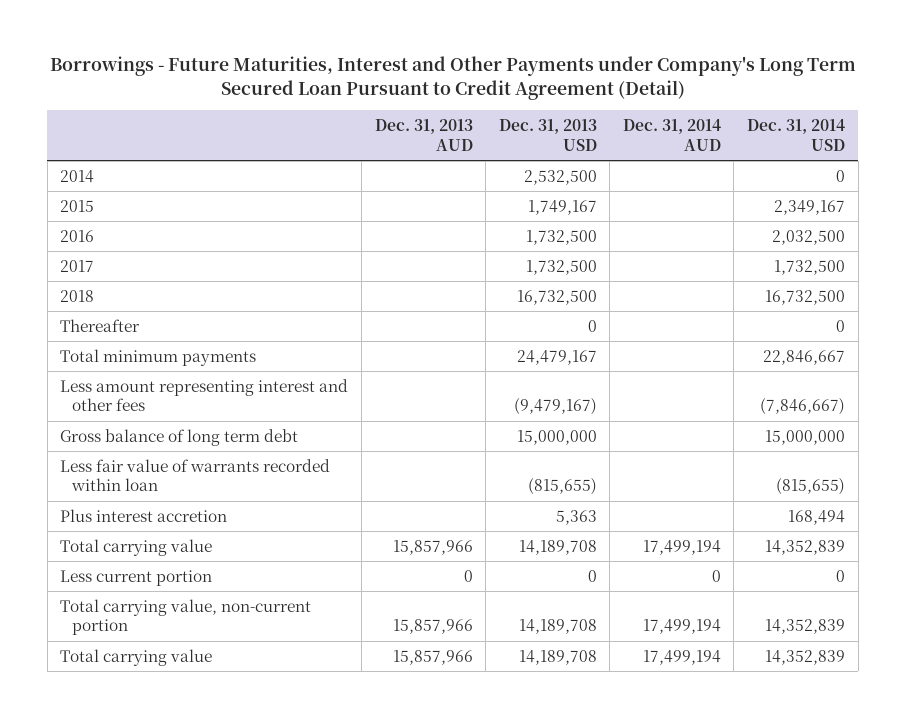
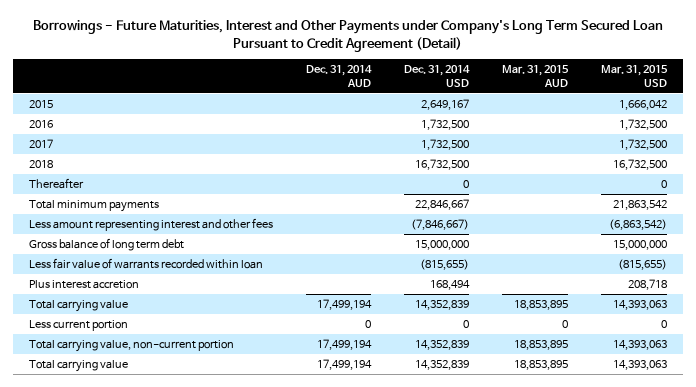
[374,119,473,151] Dec. 31, 2013 AUD -> none
[498,119,597,151] Dec. 31, 2013 USD -> none
none -> [501,64,569,88] Mar. 31, 2015 AUD
none -> [600,64,668,88] Mar. 31, 2015 USD
[60,169,95,183] 2014 -> none
[774,199,846,215] 2,349,167 -> [420,98,469,110] 2,649,167
[772,229,846,245] 2,032,500 -> [420,118,469,130] 1,732,500

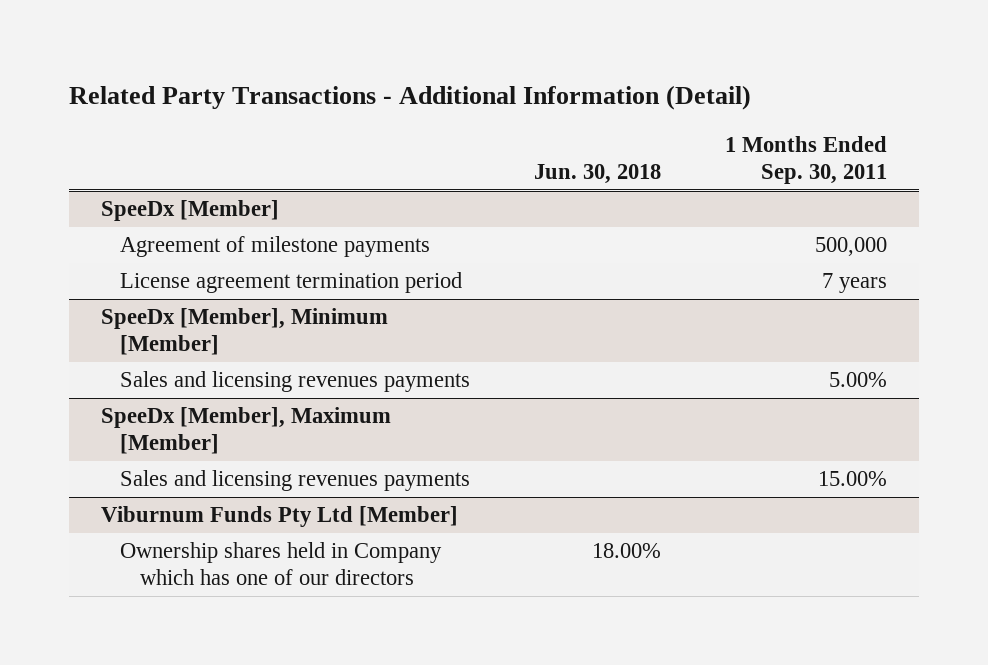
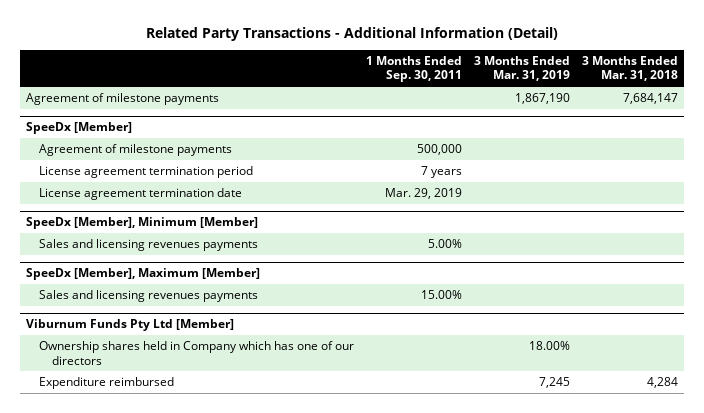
[534,163,662,184] Jun. 30, 2018 -> none
none -> [473,55,570,82] 3 Months Ended Mar. 31, 2019
none -> [581,55,678,82] 3 Months Ended Mar. 31, 2018
none -> [26,92,220,105] Agreement of milestone payments
none -> [38,187,242,200] License agreement termination date
none -> [38,376,174,389] Expenditure reimbursed

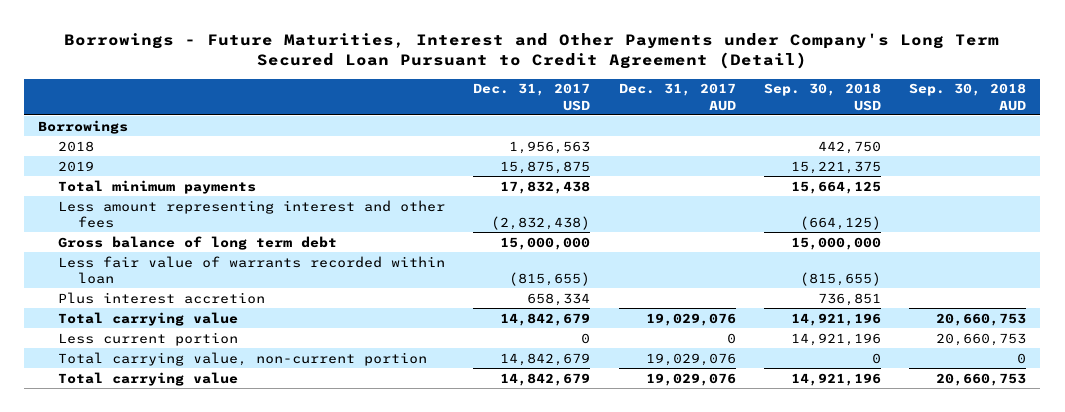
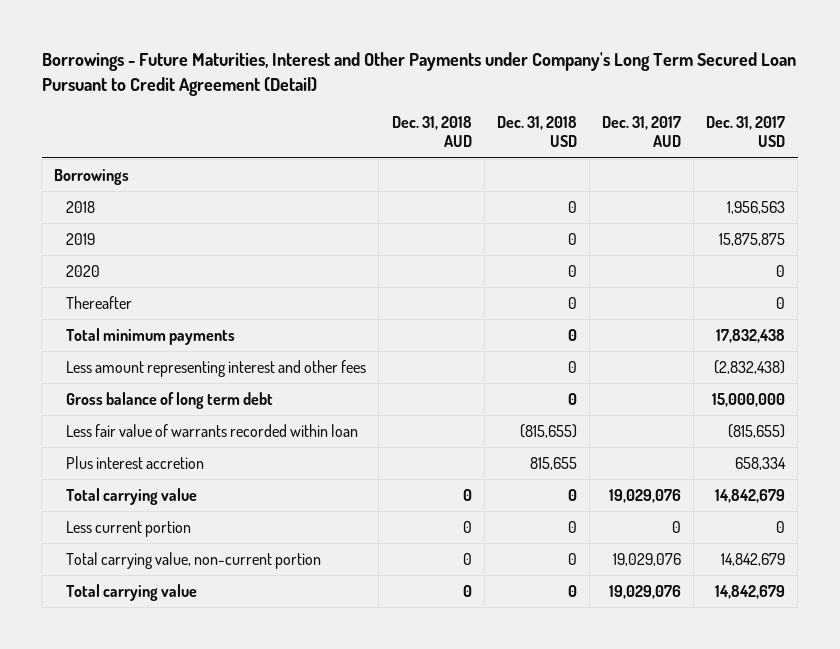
[763,83,881,111] Sep. 30, 2018 USD -> none
[909,83,1027,111] Sep. 30, 2018 AUD -> none
none -> [391,116,472,148] Dec. 31, 2018 AUD
none -> [496,116,577,148] Dec. 31, 2018 USD
none -> [66,264,101,277] 2020
none -> [66,295,133,309] Thereafter

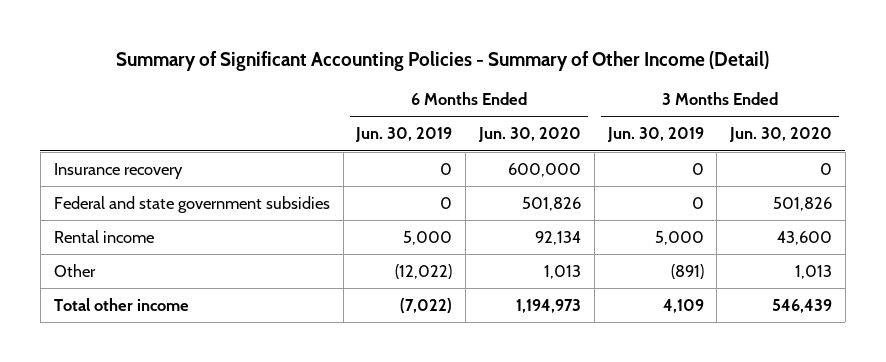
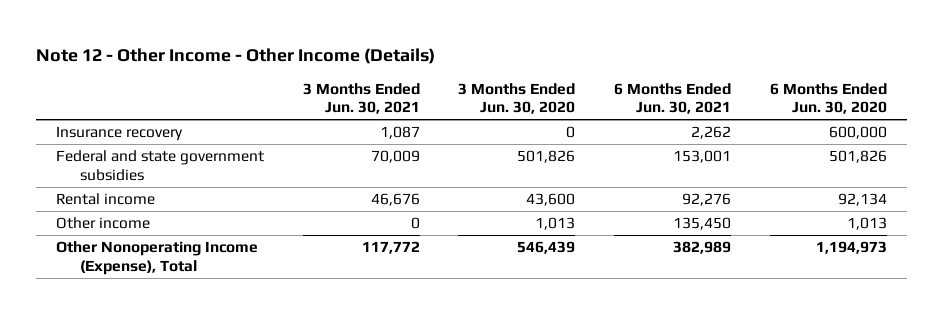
[115,50,769,71] Summary of Significant Accounting Policies - Summary of Other Income (Detail) -> [36,47,436,64] Note 12 - Other Income - Other Income (Details)
[355,127,453,143] Jun. 30, 2019 -> none
[606,127,704,143] Jun. 30, 2019 -> none
none -> [302,82,420,115] 3 Months Ended Jun. 30, 2021
none -> [614,82,732,115] 6 Months Ended Jun. 30, 2021
[53,263,96,277] Other -> [55,217,150,230] Other income
[53,297,189,311] Total other income -> [55,241,258,275] Other Nonoperating Income (Expense), Total

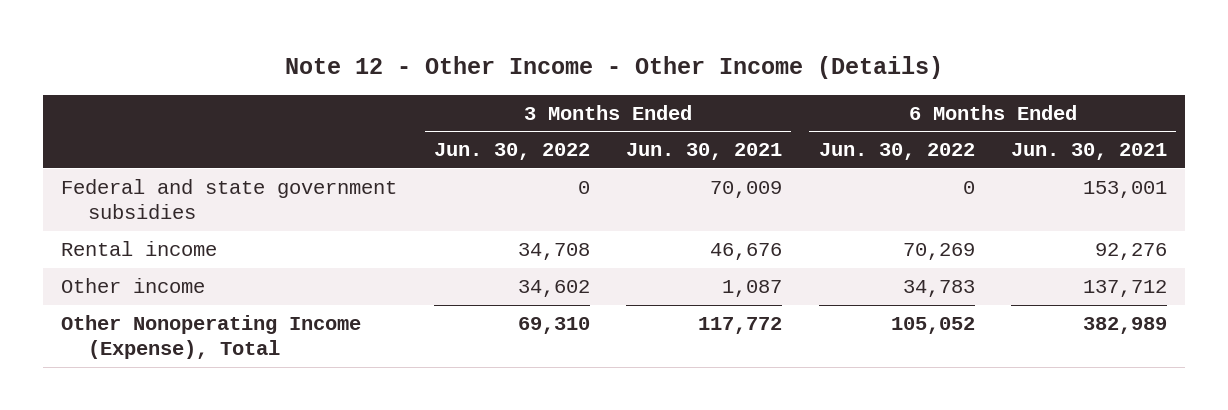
[458,82,576,115] 3 Months Ended Jun. 30, 2020 -> none
[770,82,888,115] 6 Months Ended Jun. 30, 2020 -> none
none -> [433,143,590,161] Jun. 30, 2022
none -> [818,143,975,161] Jun. 30, 2022
[55,126,183,142] Insurance recovery -> none
[410,217,420,230] 0 -> [722,280,783,298] 1,087
[673,217,732,231] 135,450 -> [1083,280,1168,298] 137,712

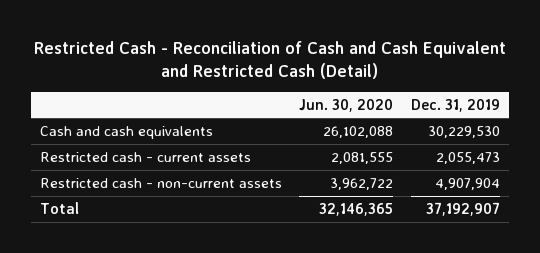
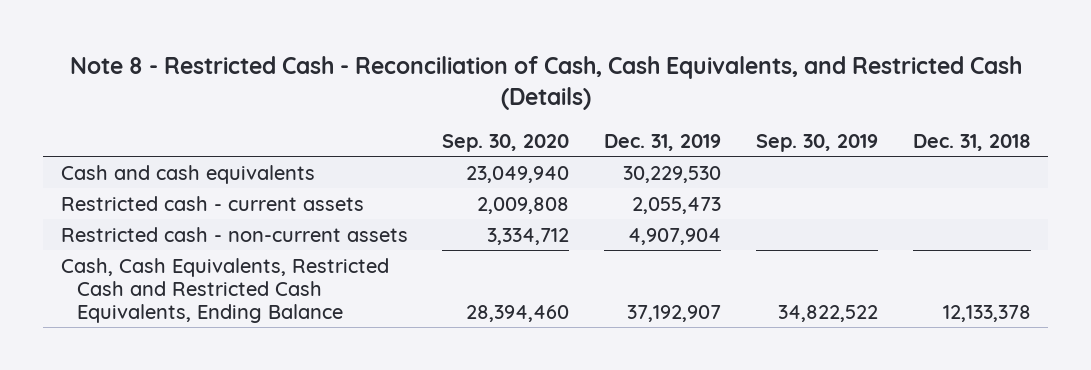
[33,40,506,79] Restricted Cash - Reconciliation of Cash and Cash Equivalent and Restricted Cash (Detail) -> [69,56,1022,111] Note 8 - Restricted Cash - Reconciliation of Cash, Cash Equivalents, and Restricted Cash (Details)
[299,98,394,112] Jun. 30, 2020 -> none
none -> [442,133,570,152] Sep. 30, 2020
none -> [755,133,878,152] Sep. 30, 2019
none -> [912,133,1031,151] Dec. 31, 2018
[39,201,79,214] Total -> [60,257,389,323] Cash, Cash Equivalents, Restricted Cash and Restricted Cash Equivalents, Ending Balance

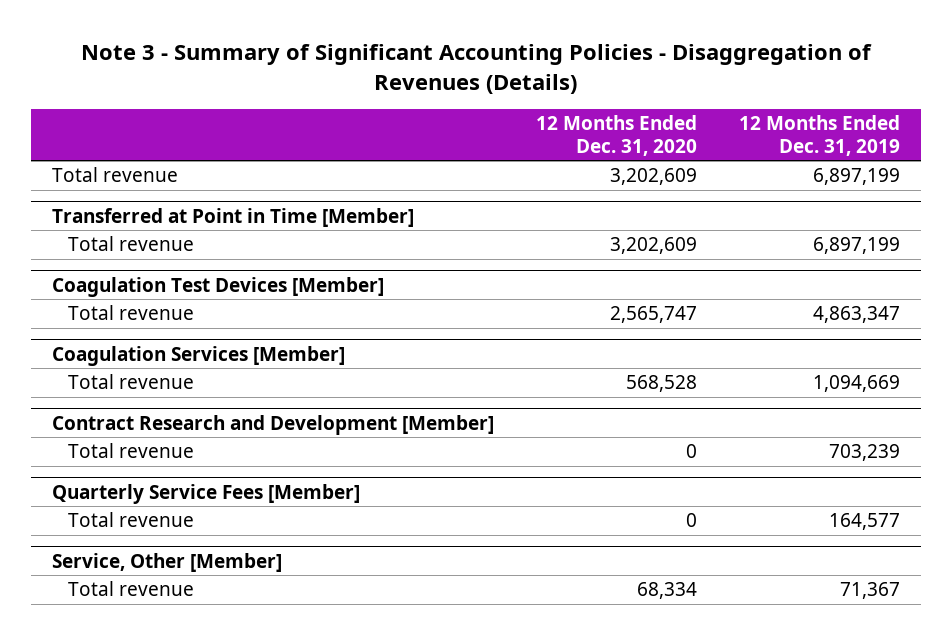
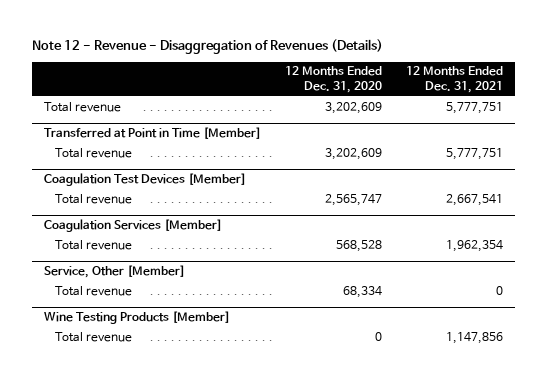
[80,44,872,94] Note 3 - Summary of Significant Accounting Policies - Disaggregation of Revenues (Details) -> [32,39,384,55] Note 12 - Revenue - Disaggregation of Revenues (Details)
[738,114,900,156] 12 Months Ended Dec. 31, 2019 -> none
none -> [405,66,503,94] 12 Months Ended Dec. 31, 2021
[51,414,494,435] Contract Research and Development [Member] -> none
[68,443,195,459] Total revenue -> none
[51,483,360,504] Quarterly Service Fees [Member] -> none
[68,512,195,528] Total revenue -> none
none -> [44,311,231,325] Wine Testing Products [Member]
none -> [55,331,133,342] Total revenue

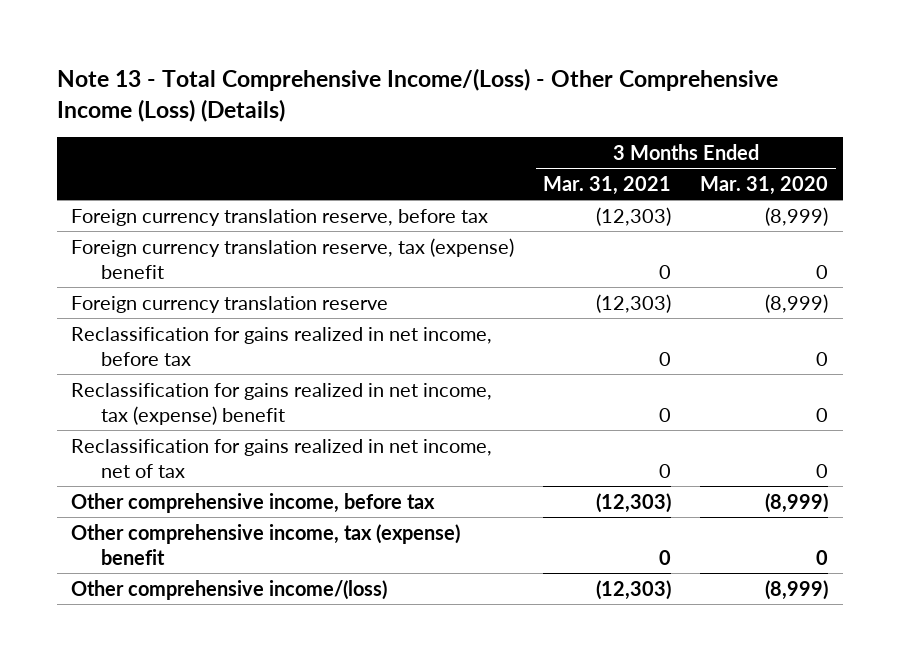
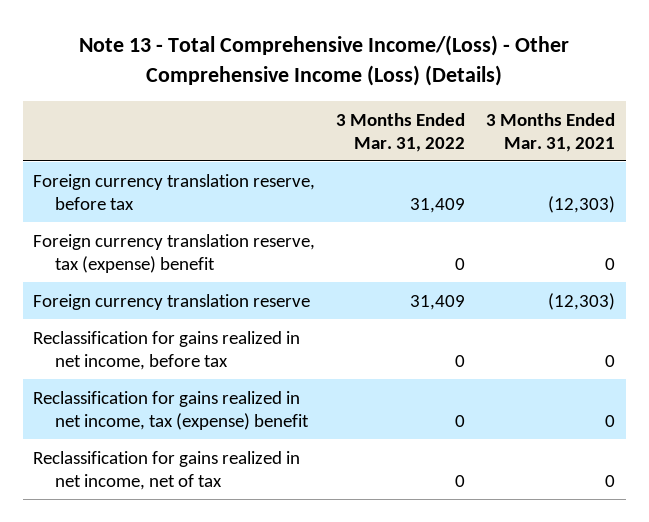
[700,175,829,195] Mar. 31, 2020 -> none
none -> [336,112,466,152] 3 Months Ended Mar. 31, 2022
[71,492,436,513] Other comprehensive income, before tax -> none
[71,523,461,565] Other comprehensive income, tax (expense) benefit -> none
[71,579,388,600] Other comprehensive income/(loss) -> none

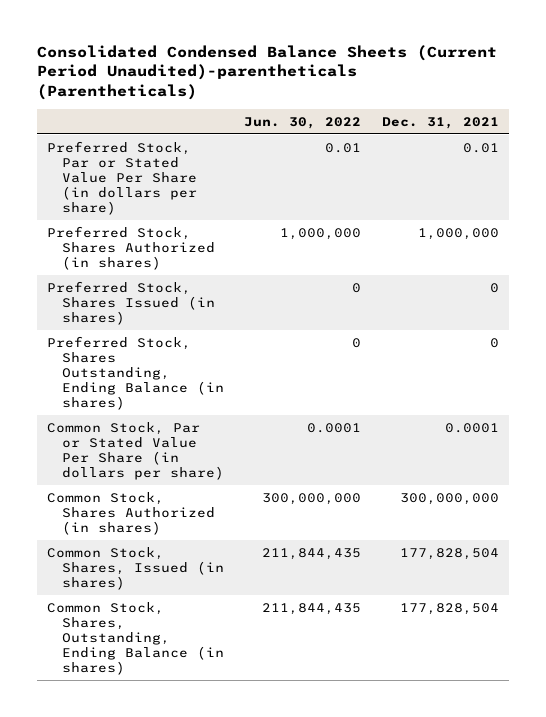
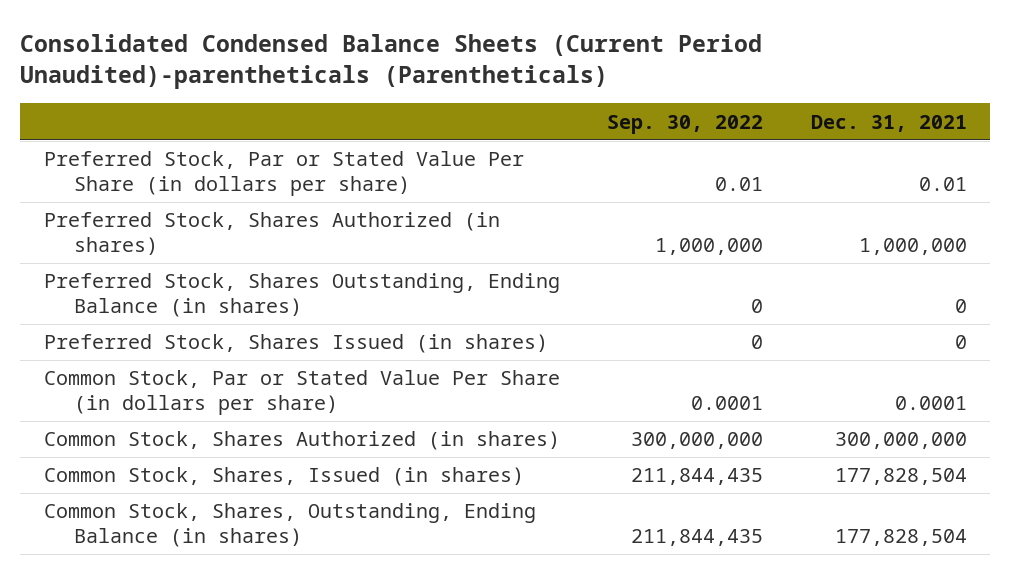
[244,116,362,129] Jun. 30, 2022 -> none
none -> [607,114,764,134] Sep. 30, 2022
[47,280,216,326] Preferred Stock, Shares Issued (in shares) -> [44,334,549,354] Preferred Stock, Shares Issued (in shares)

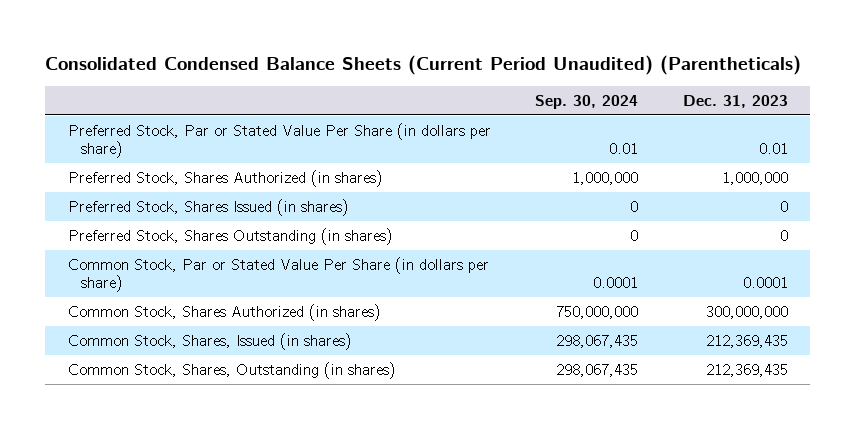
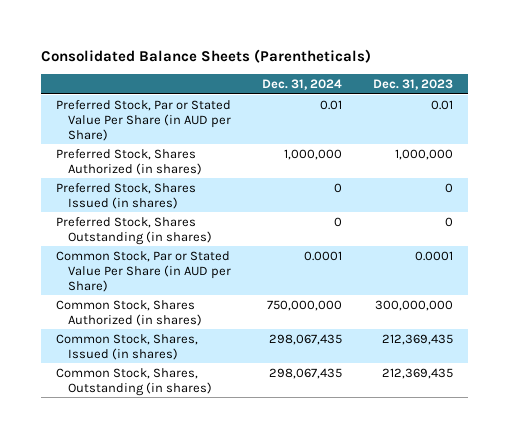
[45,54,802,75] Consolidated Condensed Balance Sheets (Current Period Unaudited) (Parentheticals) -> [41,49,372,64] Consolidated Balance Sheets (Parentheticals)
[535,94,639,109] Sep. 30, 2024 -> none
none -> [262,78,343,90] Dec. 31, 2024
[67,122,491,159] Preferred Stock, Par or Stated Value Per Share (in dollars per share) -> [56,99,232,141] Preferred Stock, Par or Stated Value Per Share (in AUD per Share)
[67,256,489,293] Common Stock, Par or Stated Value Per Share (in dollars per share) -> [56,250,232,292] Common Stock, Par or Stated Value Per Share (in AUD per Share)

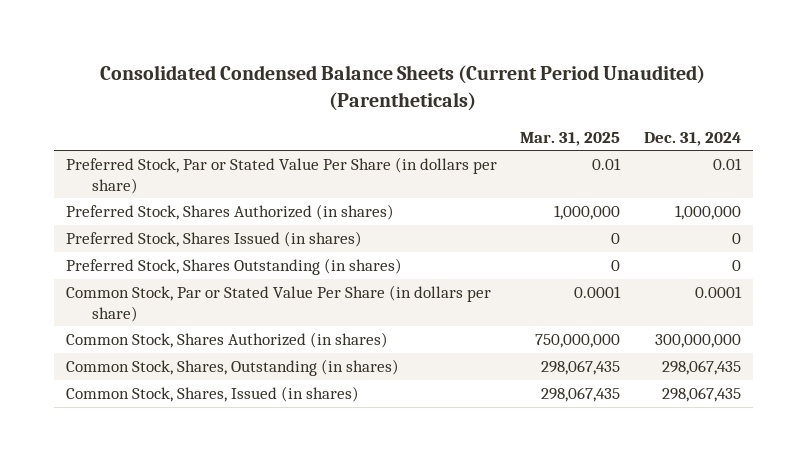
[41,49,372,64] Consolidated Balance Sheets (Parentheticals) -> [100,65,706,111] Consolidated Condensed Balance Sheets (Current Period Unaudited) (Parentheticals)
[373,78,454,90] Dec. 31, 2023 -> none
none -> [520,131,621,146] Mar. 31, 2025
[56,99,232,141] Preferred Stock, Par or Stated Value Per Share (in AUD per Share) -> [65,157,497,194] Preferred Stock, Par or Stated Value Per Share (in dollars per share)
[56,250,232,292] Common Stock, Par or Stated Value Per Share (in AUD per Share) -> [65,285,491,322] Common Stock, Par or Stated Value Per Share (in dollars per share)
[267,299,343,311] 750,000,000 -> [655,334,742,349] 300,000,000
[56,333,199,360] Common Stock, Shares, Issued (in shares) -> [65,386,359,403] Common Stock, Shares, Issued (in shares)

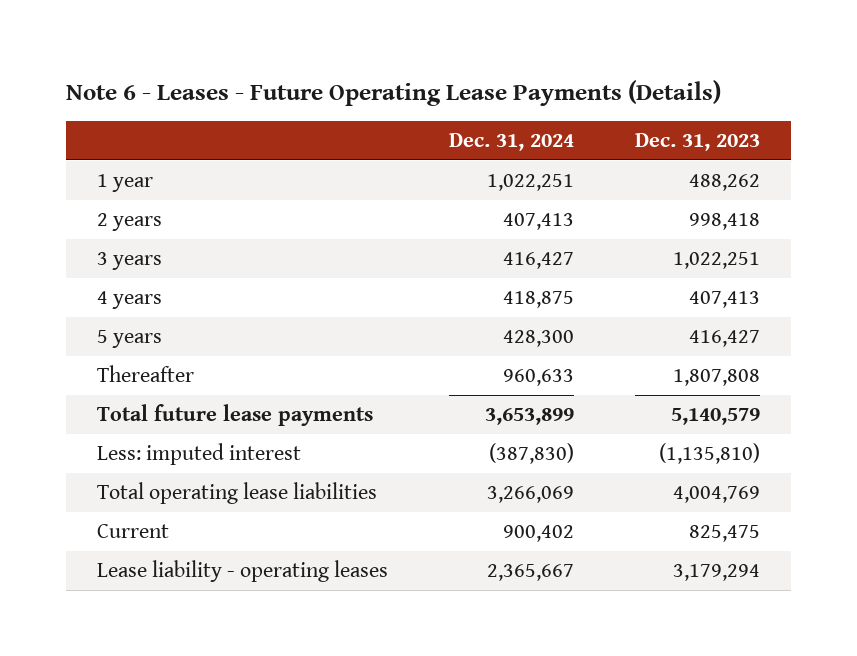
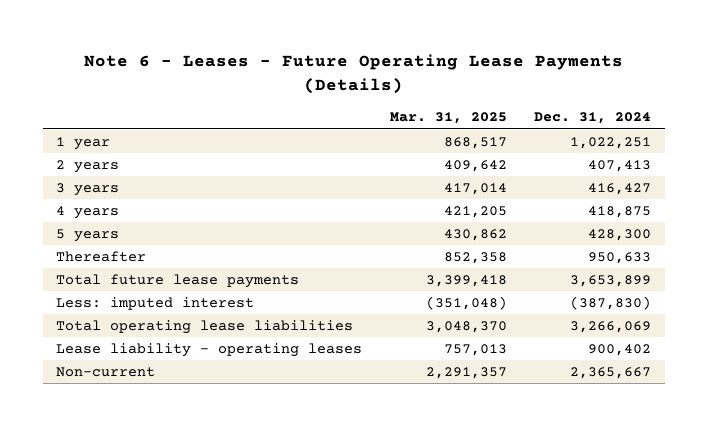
[635,133,761,152] Dec. 31, 2023 -> none
none -> [389,112,507,125] Mar. 31, 2025
[503,369,575,387] 960,633 -> [587,252,651,265] 950,633
[97,524,170,539] Current -> [56,343,363,358] Lease liability - operating leases
[97,560,389,583] Lease liability - operating leases -> [56,367,156,378] Non-current

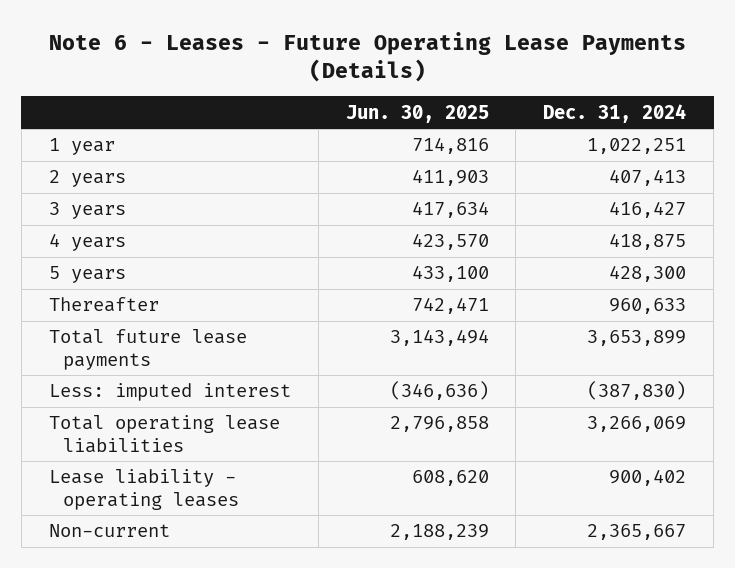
[389,112,507,125] Mar. 31, 2025 -> none
none -> [345,104,489,123] Jun. 30, 2025
[587,252,651,265] 950,633 -> [609,298,687,315] 960,633

